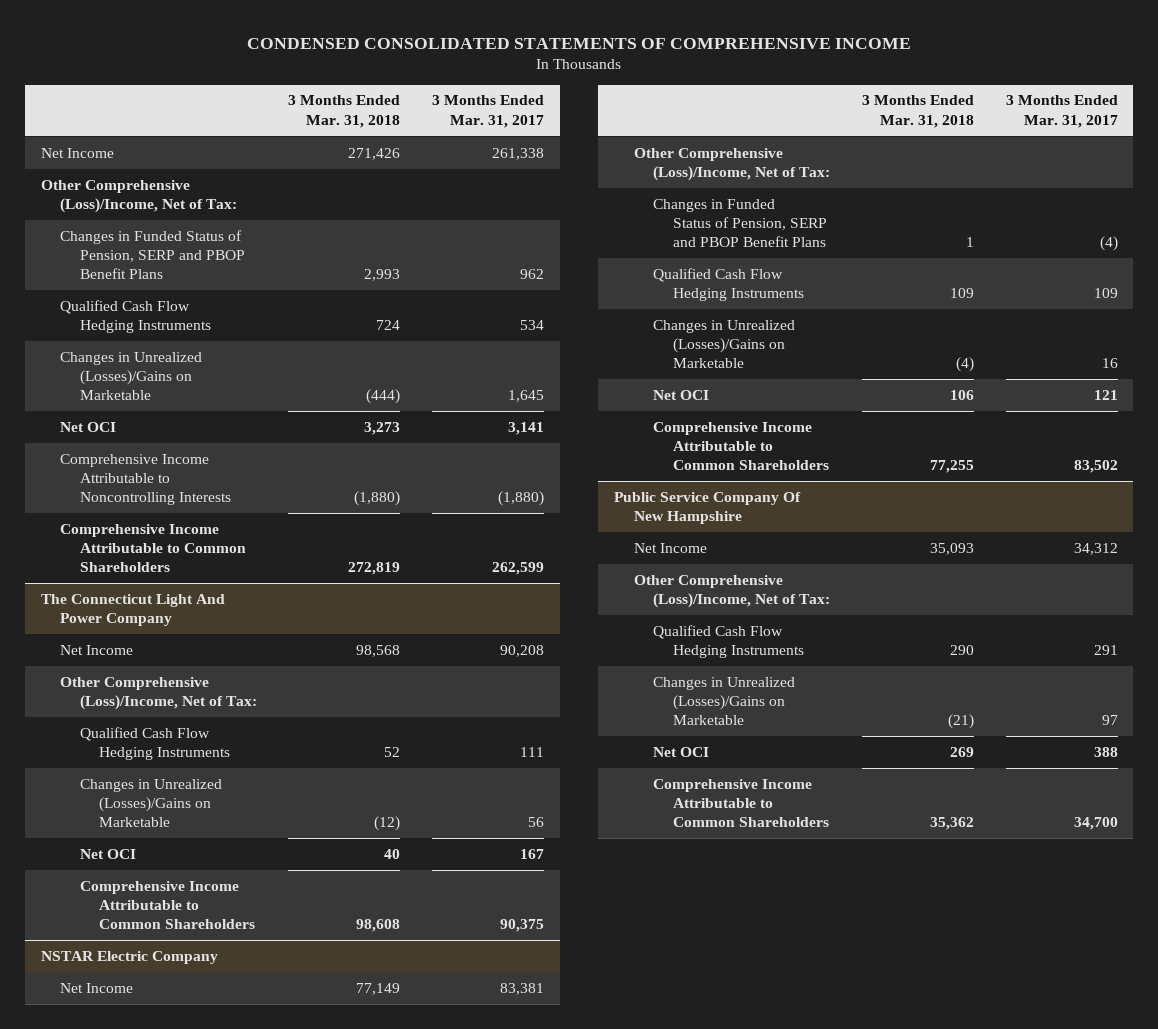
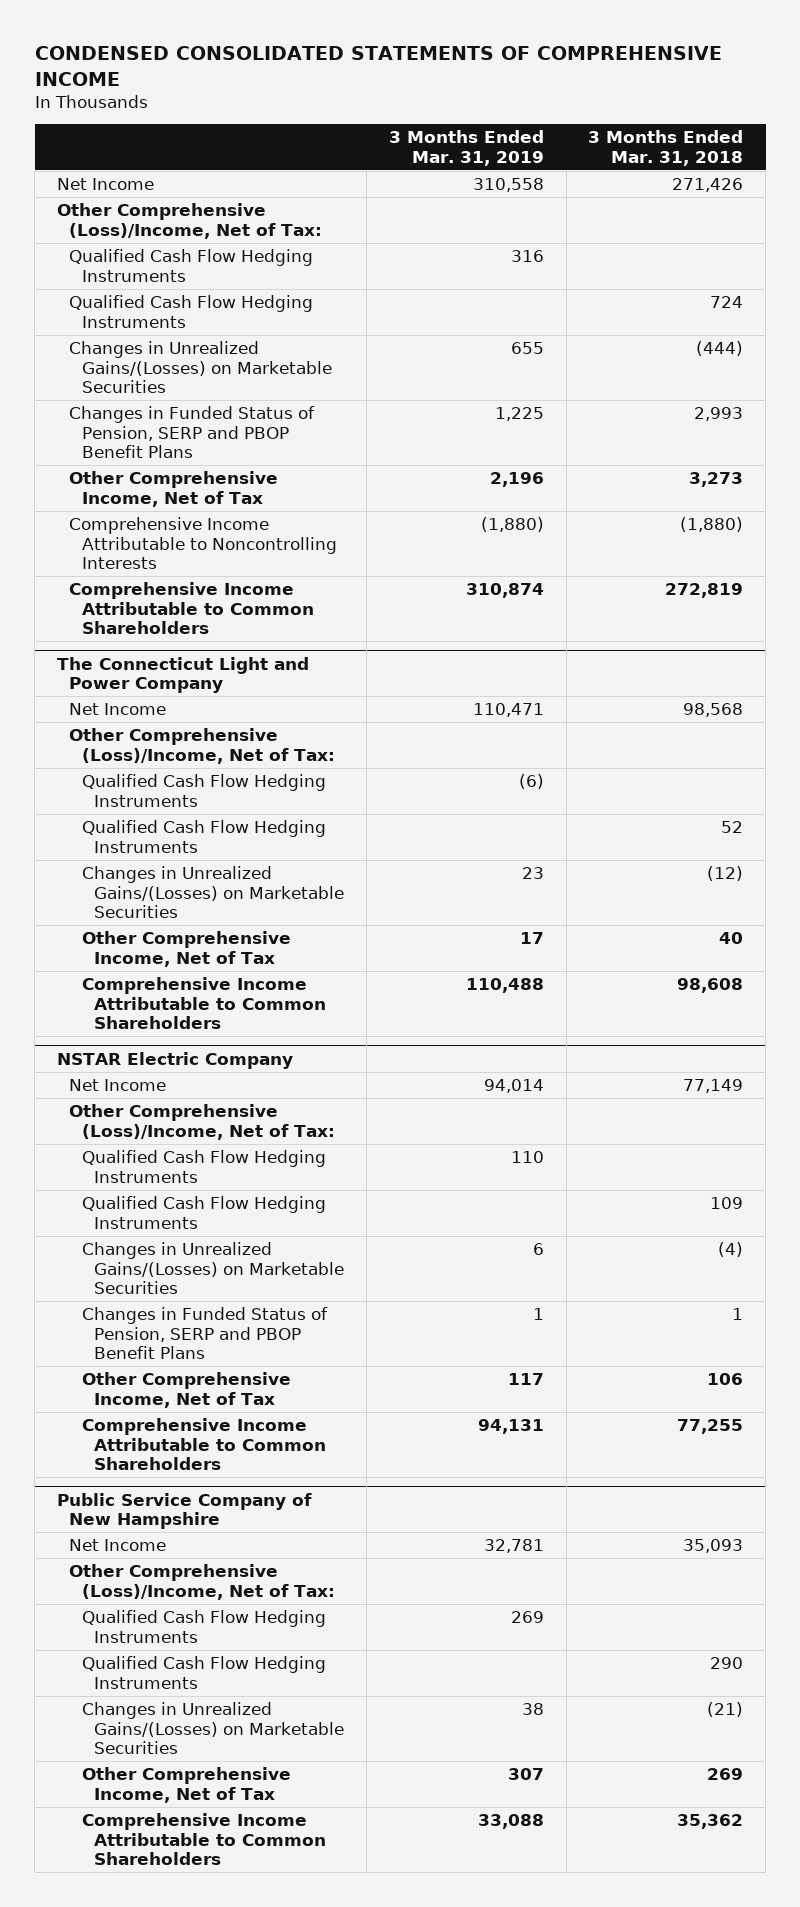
[432,95,545,128] 3 Months Ended Mar. 31, 2017 -> none
none -> [388,130,544,166] 3 Months Ended Mar. 31, 2019
none -> [69,249,314,282] Qualified Cash Flow Hedging Instruments
[60,351,203,401] Changes in Unrealized (Losses)/Gains on Marketable -> [69,341,332,394] Changes in Unrealized Gains/(Losses) on Marketable Securities
[60,229,245,280] Changes in Funded Status of Pension, SERP and PBOP Benefit Plans -> [69,406,316,459] Changes in Funded Status of Pension, SERP and PBOP Benefit Plans
[60,421,117,432] Net OCI -> [69,471,279,507] Other Comprehensive Income, Net of Tax
[40,593,225,627] The Connecticut Light And Power Company -> [56,656,309,694] The Connecticut Light and Power Company
none -> [81,774,326,807] Qualified Cash Flow Hedging Instruments
[79,778,222,828] Changes in Unrealized (Losses)/Gains on Marketable -> [81,866,345,919] Changes in Unrealized Gains/(Losses) on Marketable Securities
[79,848,136,859] Net OCI -> [81,931,291,967] Other Comprehensive Income, Net of Tax
none -> [81,1150,326,1183] Qualified Cash Flow Hedging Instruments
[653,319,796,369] Changes in Unrealized (Losses)/Gains on Marketable -> [81,1242,345,1295] Changes in Unrealized Gains/(Losses) on Marketable Securities
[653,198,827,248] Changes in Funded Status of Pension, SERP and PBOP Benefit Plans -> [81,1307,328,1360] Changes in Funded Status of Pension, SERP and PBOP Benefit Plans
[653,389,710,400] Net OCI -> [81,1372,291,1408] Other Comprehensive Income, Net of Tax
[614,491,802,525] Public Service Company Of New Hampshire -> [56,1492,312,1530] Public Service Company of New Hampshire
none -> [81,1610,326,1643] Qualified Cash Flow Hedging Instruments
[653,676,796,726] Changes in Unrealized (Losses)/Gains on Marketable -> [81,1702,345,1755] Changes in Unrealized Gains/(Losses) on Marketable Securities
[653,746,710,757] Net OCI -> [81,1767,291,1803] Other Comprehensive Income, Net of Tax

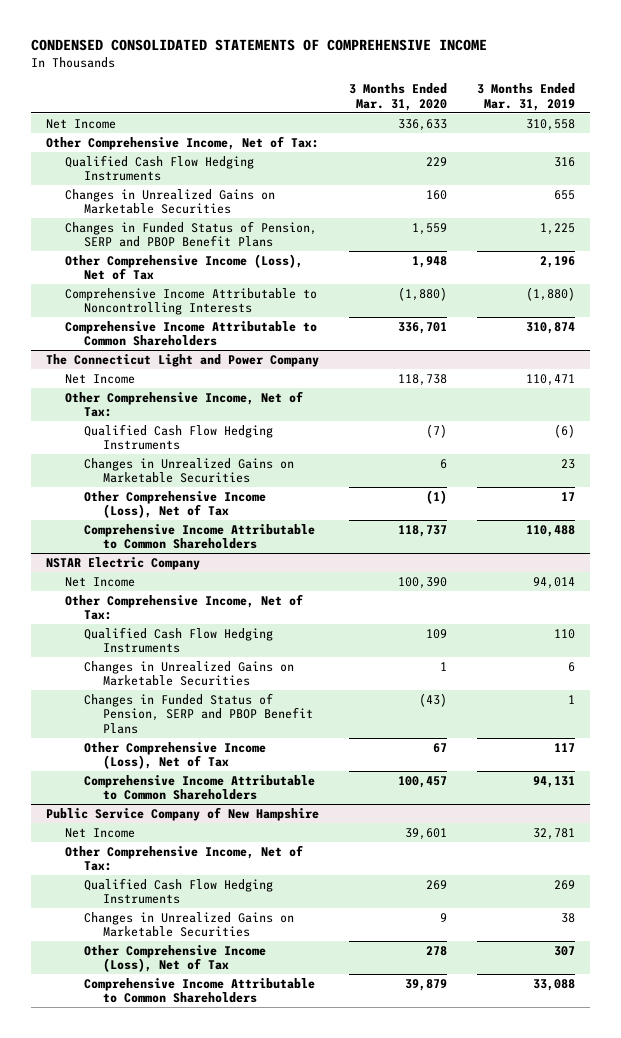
[588,130,744,166] 3 Months Ended Mar. 31, 2018 -> none
none -> [348,83,447,111] 3 Months Ended Mar. 31, 2020
[56,203,323,239] Other Comprehensive (Loss)/Income, Net of Tax: -> [45,135,319,150] Other Comprehensive Income, Net of Tax:
[69,295,314,328] Qualified Cash Flow Hedging Instruments -> none
[69,341,332,394] Changes in Unrealized Gains/(Losses) on Marketable Securities -> [64,188,275,215] Changes in Unrealized Gains on Marketable Securities
[69,471,279,507] Other Comprehensive Income, Net of Tax -> [64,253,303,281] Other Comprehensive Income (Loss), Net of Tax
[69,728,335,764] Other Comprehensive (Loss)/Income, Net of Tax: -> [64,390,303,418] Other Comprehensive Income, Net of Tax:
[81,820,326,853] Qualified Cash Flow Hedging Instruments -> none
[81,866,345,919] Changes in Unrealized Gains/(Losses) on Marketable Securities -> [83,457,294,484] Changes in Unrealized Gains on Marketable Securities
[81,931,291,967] Other Comprehensive Income, Net of Tax -> [83,490,266,519] Other Comprehensive Income (Loss), Net of Tax
[69,1104,335,1140] Other Comprehensive (Loss)/Income, Net of Tax: -> [64,593,303,621] Other Comprehensive Income, Net of Tax:
[81,1196,326,1229] Qualified Cash Flow Hedging Instruments -> none
[81,1242,345,1295] Changes in Unrealized Gains/(Losses) on Marketable Securities -> [83,660,294,687] Changes in Unrealized Gains on Marketable Securities
[81,1372,291,1408] Other Comprehensive Income, Net of Tax -> [83,741,266,770] Other Comprehensive Income (Loss), Net of Tax
[69,1564,335,1600] Other Comprehensive (Loss)/Income, Net of Tax: -> [64,844,303,872] Other Comprehensive Income, Net of Tax:
[81,1656,326,1689] Qualified Cash Flow Hedging Instruments -> none
[81,1702,345,1755] Changes in Unrealized Gains/(Losses) on Marketable Securities -> [83,911,294,938] Changes in Unrealized Gains on Marketable Securities
[81,1767,291,1803] Other Comprehensive Income, Net of Tax -> [83,944,266,973] Other Comprehensive Income (Loss), Net of Tax

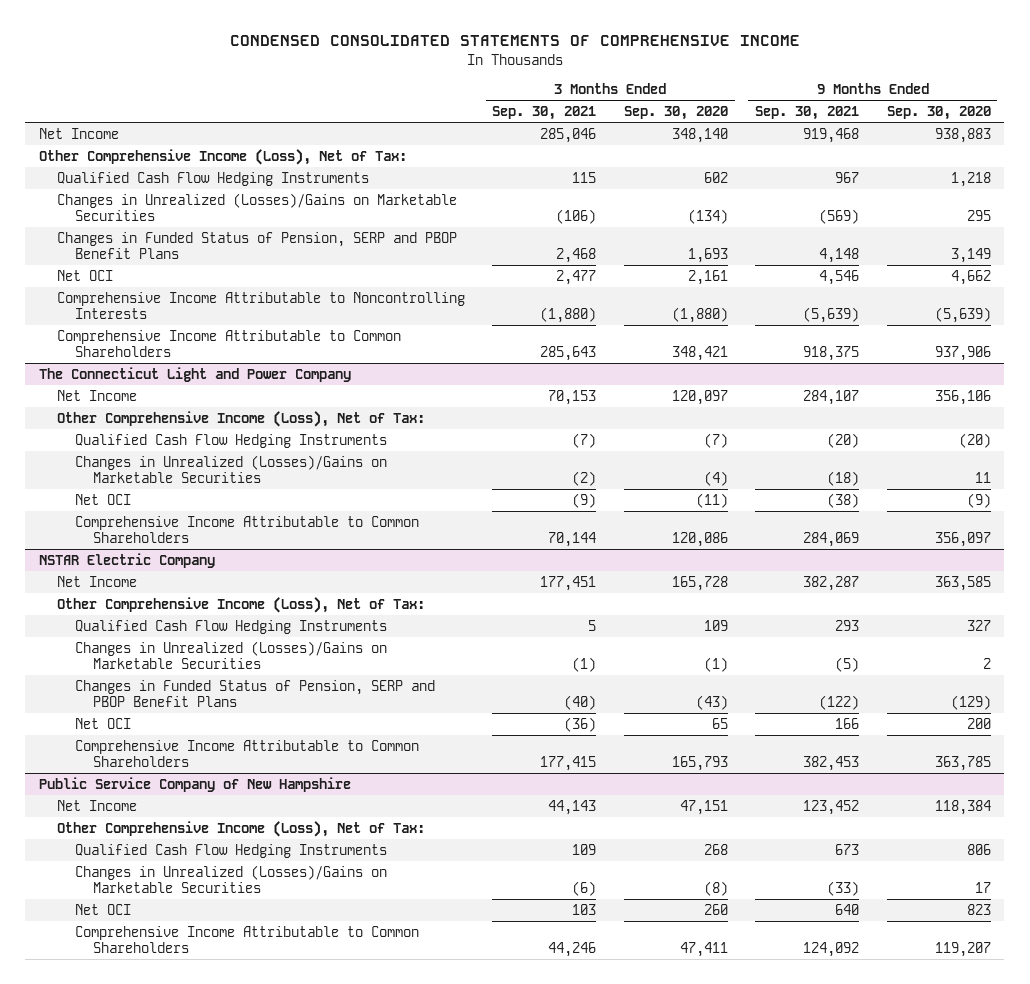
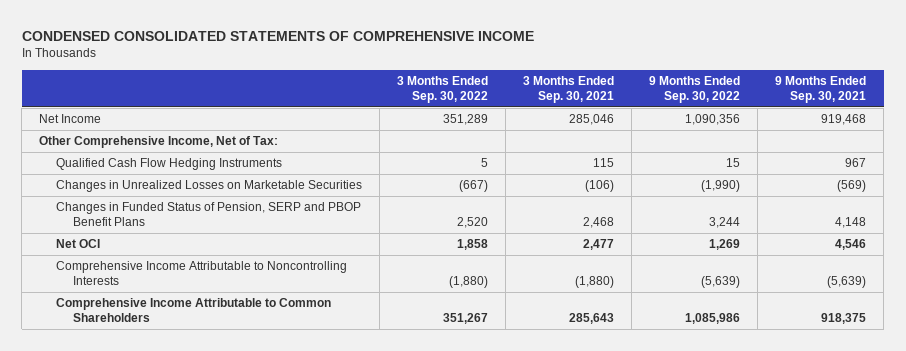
[623,106,728,121] Sep. 30, 2020 -> none
[886,106,991,121] Sep. 30, 2020 -> none
none -> [397,76,489,103] 3 Months Ended Sep. 30, 2022
none -> [649,76,741,103] 9 Months Ended Sep. 30, 2022
[39,148,408,165] Other Comprehensive Income (Loss), Net of Tax: -> [39,136,279,149] Other Comprehensive Income, Net of Tax:
[57,192,458,221] Changes in Unrealized (Losses)/Gains on Marketable Securities -> [56,180,363,193] Changes in Unrealized Losses on Marketable Securities
[39,366,352,382] The Connecticut Light and Power Company -> none
[57,389,138,401] Net Income -> none
[57,410,426,427] Other Comprehensive Income (Loss), Net of Tax: -> none
[75,433,388,448] Qualified Cash Flow Hedging Instruments -> none
[75,454,388,483] Changes in Unrealized (Losses)/Gains on Marketable Securities -> none
[75,493,132,505] Net OCI -> none
[75,515,420,543] Comprehensive Income Attributable to Common Shareholders -> none
[39,552,216,568] NSTAR Electric Company -> none
[57,575,138,587] Net Income -> none
[57,596,426,613] Other Comprehensive Income (Loss), Net of Tax: -> none
[75,619,388,634] Qualified Cash Flow Hedging Instruments -> none
[75,640,388,669] Changes in Unrealized (Losses)/Gains on Marketable Securities -> none
[75,679,436,707] Changes in Funded Status of Pension, SERP and PBOP Benefit Plans -> none
[75,717,132,729] Net OCI -> none
[75,739,420,767] Comprehensive Income Attributable to Common Shareholders -> none
[39,776,352,792] Public Service Company of New Hampshire -> none
[57,799,138,811] Net Income -> none
[57,820,426,837] Other Comprehensive Income (Loss), Net of Tax: -> none
[75,843,388,858] Qualified Cash Flow Hedging Instruments -> none
[75,864,388,893] Changes in Unrealized (Losses)/Gains on Marketable Securities -> none
[75,903,132,915] Net OCI -> none
[75,925,420,953] Comprehensive Income Attributable to Common Shareholders -> none

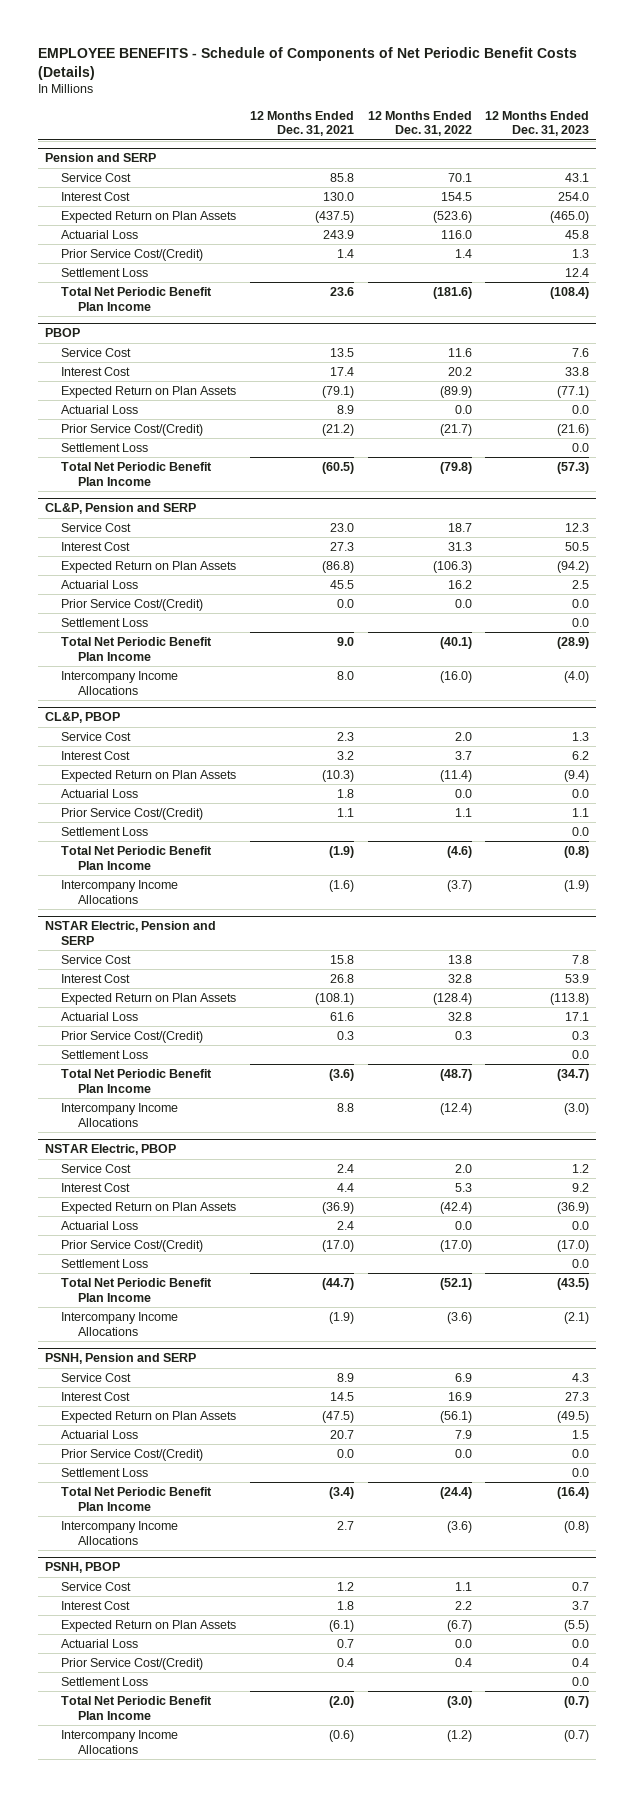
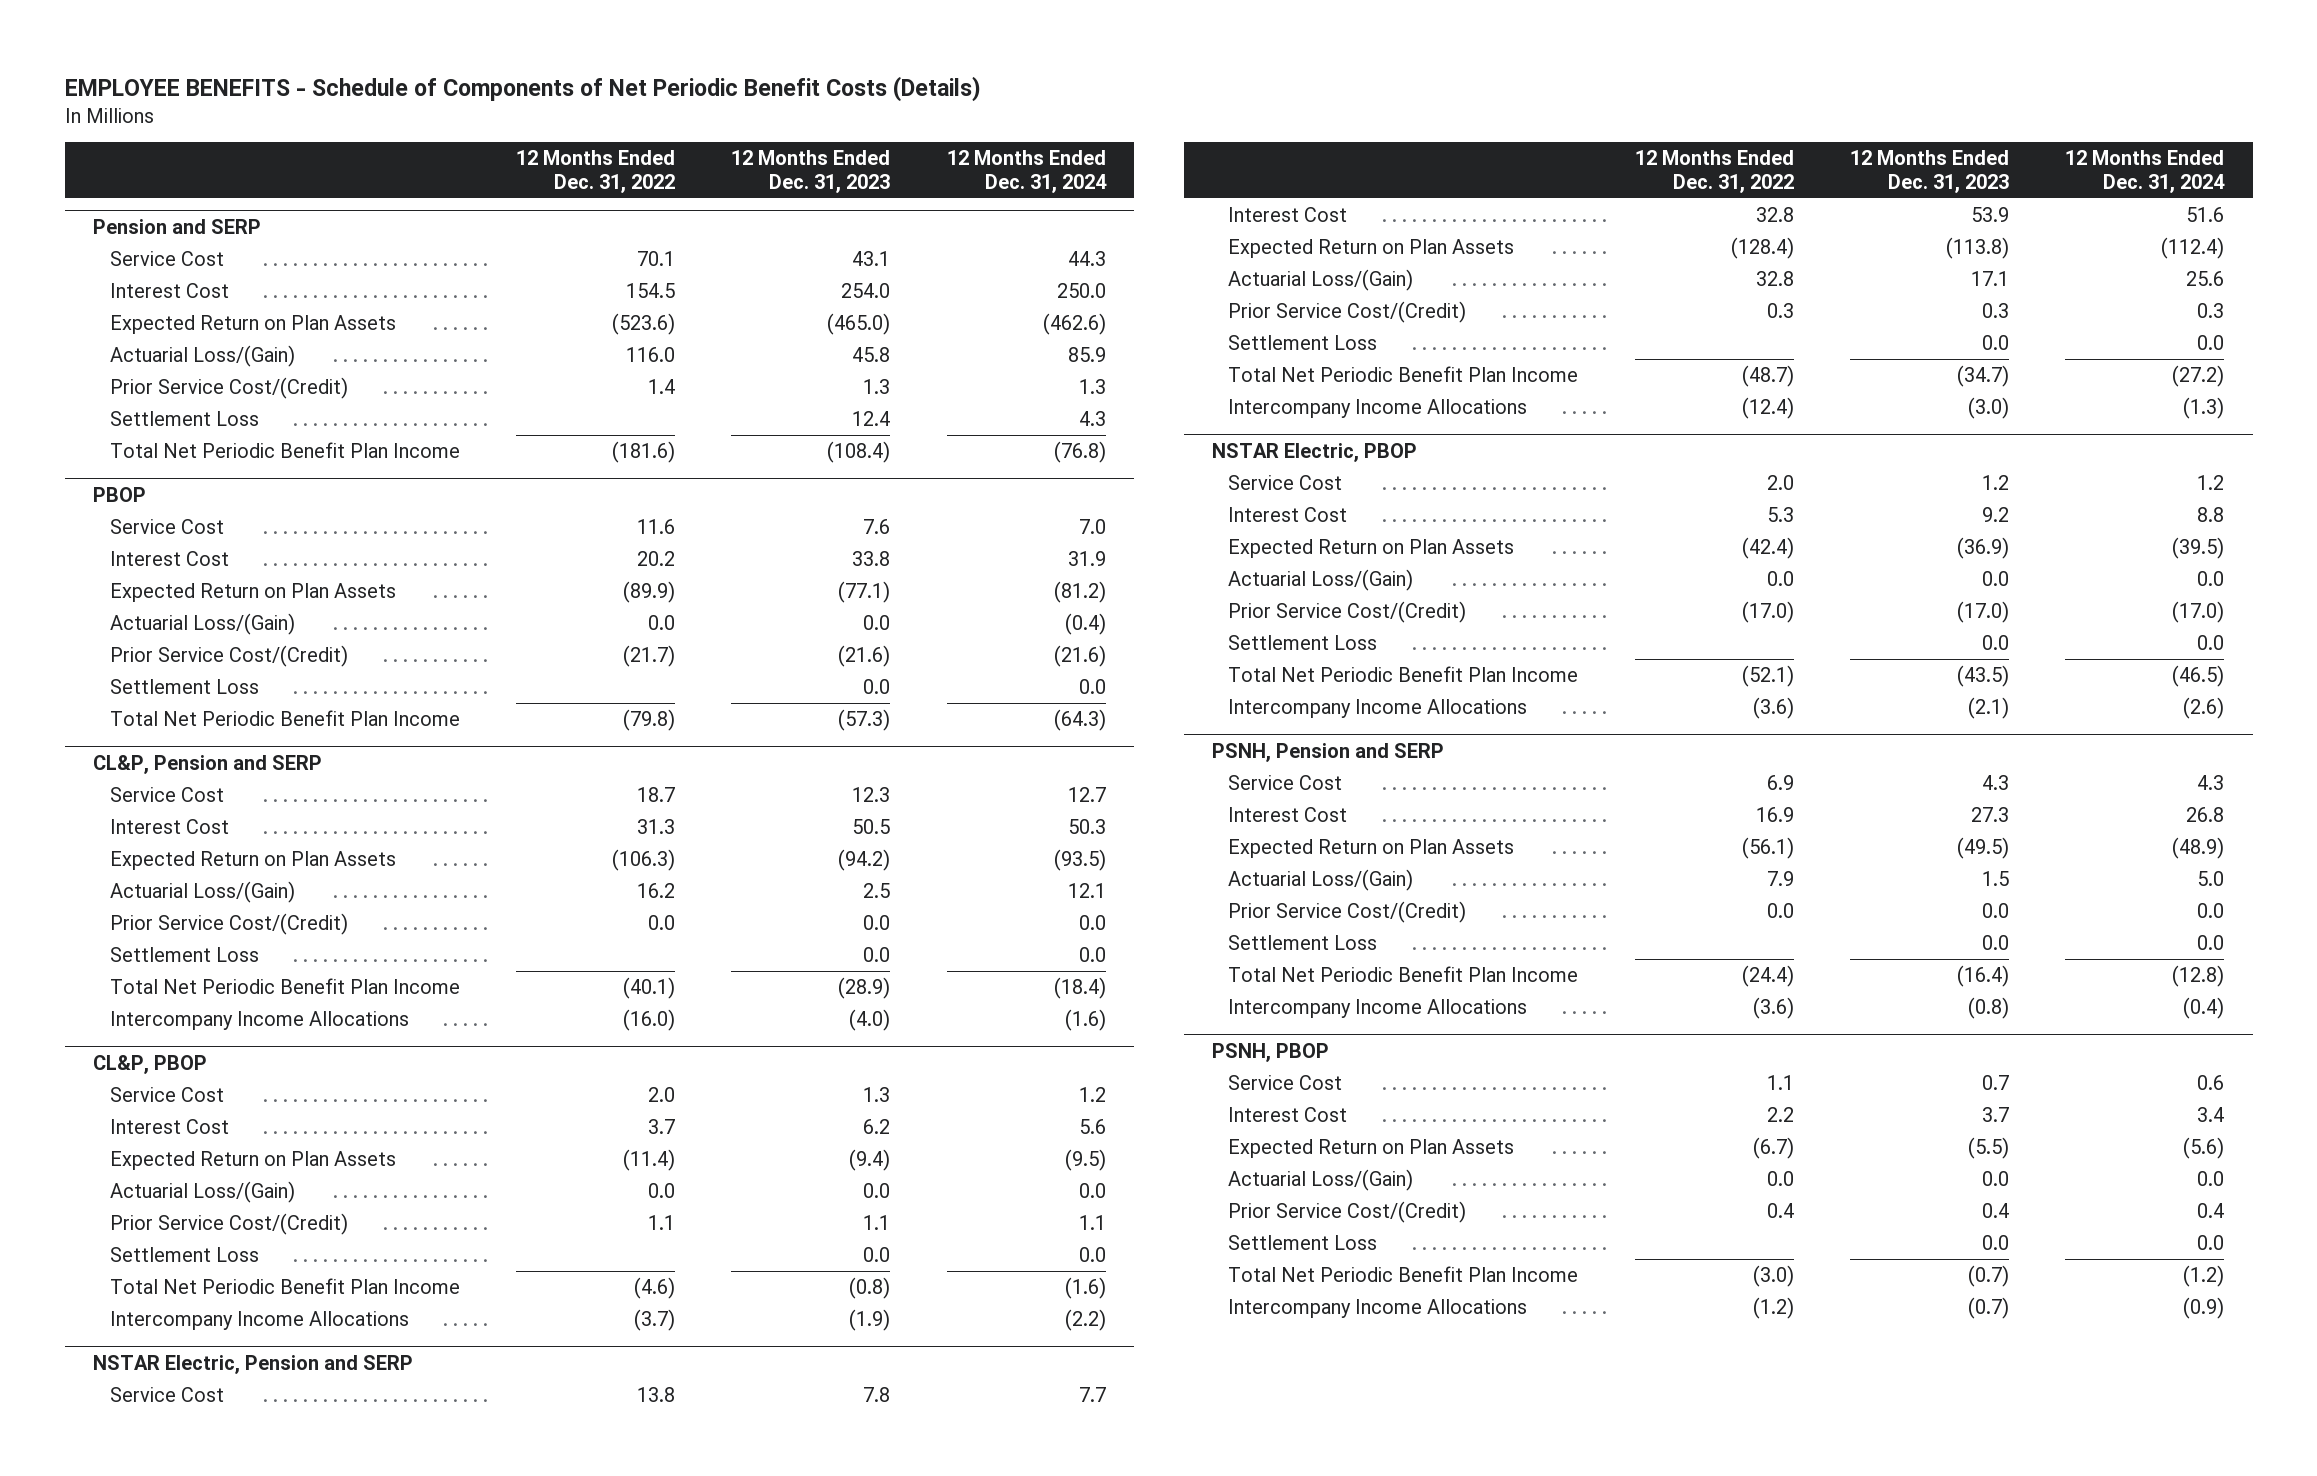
[250,110,355,137] 12 Months Ended Dec. 31, 2021 -> none
none -> [946,150,1107,193] 12 Months Ended Dec. 31, 2024
[61,229,139,239] Actuarial Loss -> [109,345,295,368] Actuarial Loss/(Gain)
[61,404,139,414] Actuarial Loss -> [109,613,295,636] Actuarial Loss/(Gain)
[61,579,139,589] Actuarial Loss -> [109,881,295,904] Actuarial Loss/(Gain)
[61,788,139,798] Actuarial Loss -> [109,1181,295,1204] Actuarial Loss/(Gain)
[61,1011,139,1021] Actuarial Loss -> [1228,269,1414,292] Actuarial Loss/(Gain)
[61,1220,139,1230] Actuarial Loss -> [1228,569,1414,592] Actuarial Loss/(Gain)
[61,1429,139,1439] Actuarial Loss -> [1228,869,1414,892] Actuarial Loss/(Gain)
[61,1638,139,1648] Actuarial Loss -> [1228,1169,1414,1192] Actuarial Loss/(Gain)

